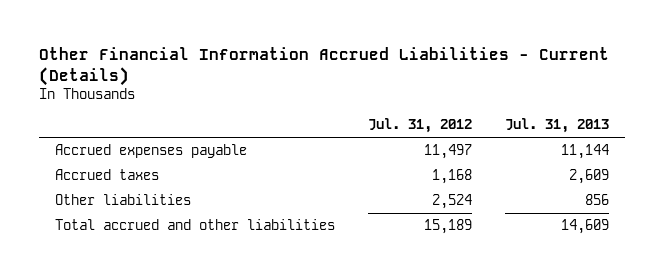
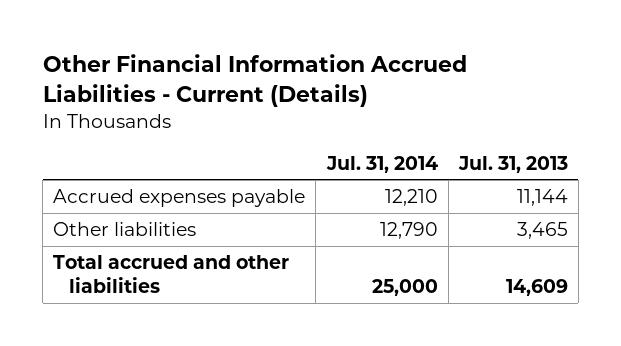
[368,118,473,134] Jul. 31, 2012 -> none
none -> [325,155,438,173] Jul. 31, 2014
[55,169,160,181] Accrued taxes -> none
[584,194,609,206] 856 -> [516,222,568,240] 3,465

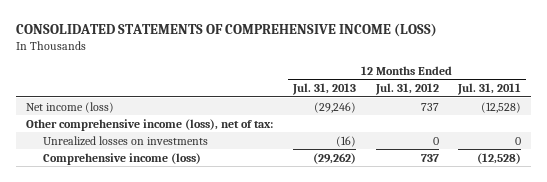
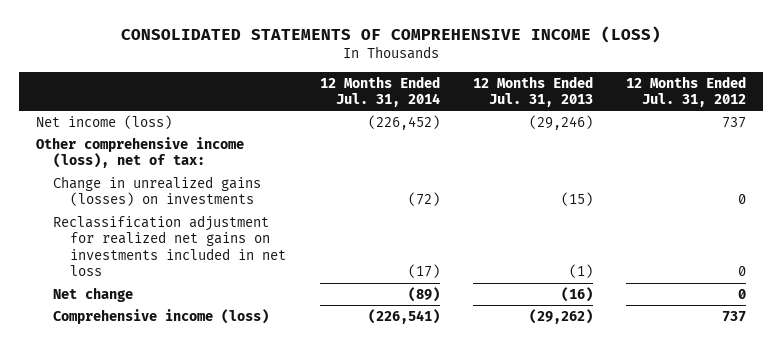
[457,83,522,96] Jul. 31, 2011 -> none
none -> [319,75,440,108] 12 Months Ended Jul. 31, 2014
[43,135,209,146] Unrealized losses on investments -> [53,175,262,207] Change in unrealized gains (losses) on investments
[335,135,356,147] (16) -> [560,192,593,207] (15)
none -> [53,214,287,277] Reclassification adjustment for realized net gains on investments included in net loss
none -> [53,286,134,302] Net change

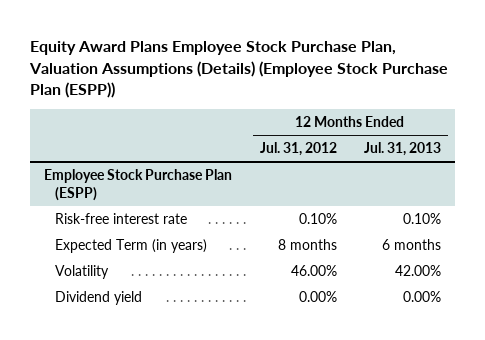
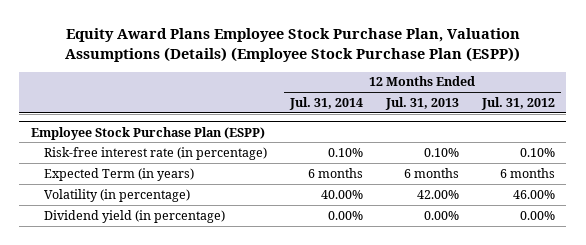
none -> [288,97,363,111] Jul. 31, 2014
[54,213,187,225] Risk-free interest rate -> [43,146,267,160] Risk-free interest rate (in percentage)
[277,239,337,251] 8 months -> [499,167,555,178] 6 months
[54,265,109,280] Volatility -> [43,188,190,202] Volatility (in percentage)
[54,291,142,306] Dividend yield -> [43,209,225,223] Dividend yield (in percentage)

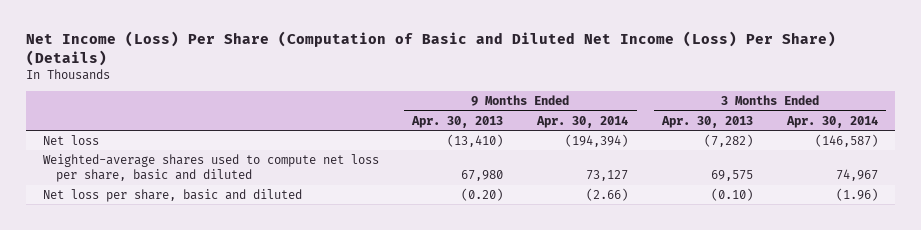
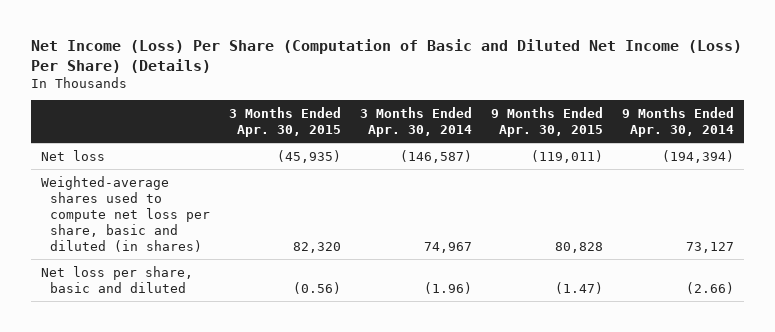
[411,115,504,128] Apr. 30, 2013 -> none
[661,115,754,128] Apr. 30, 2013 -> none
none -> [229,107,342,138] 3 Months Ended Apr. 30, 2015
none -> [491,107,604,138] 9 Months Ended Apr. 30, 2015
[42,153,379,183] Weighted-average shares used to compute net loss per share, basic and diluted -> [40,175,211,252] Weighted-average shares used to compute net loss per share, basic and diluted (in shares)

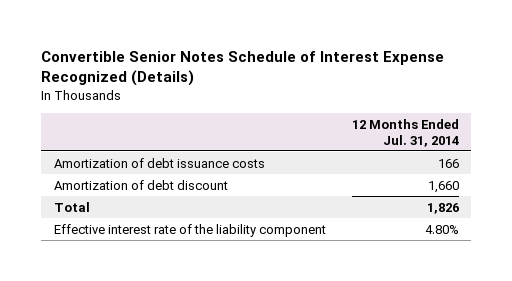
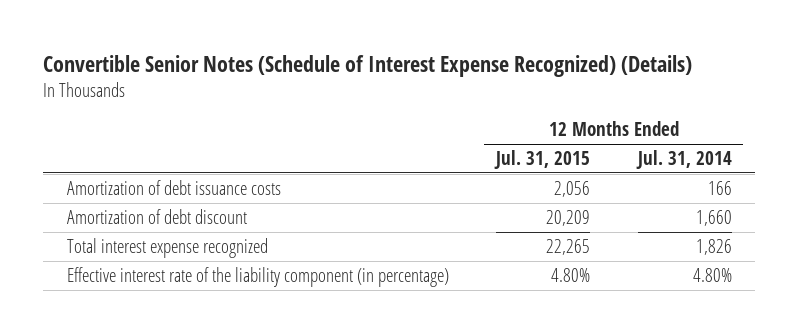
[41,50,445,87] Convertible Senior Notes Schedule of Interest Expense Recognized (Details) -> [42,54,692,77] Convertible Senior Notes (Schedule of Interest Expense Recognized) (Details)
none -> [494,150,591,170] Jul. 31, 2015
[53,201,90,212] Total -> [66,237,268,258] Total interest expense recognized
[53,223,326,237] Effective interest rate of the liability component -> [66,266,449,287] Effective interest rate of the liability component (in percentage)

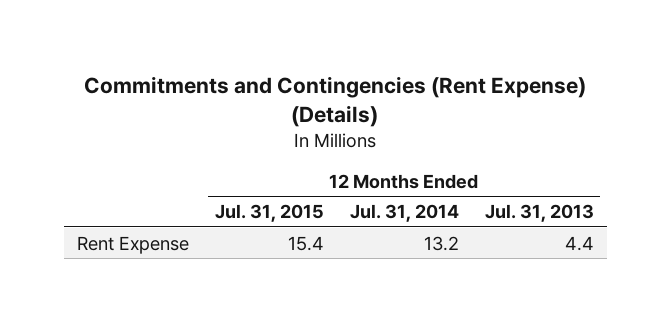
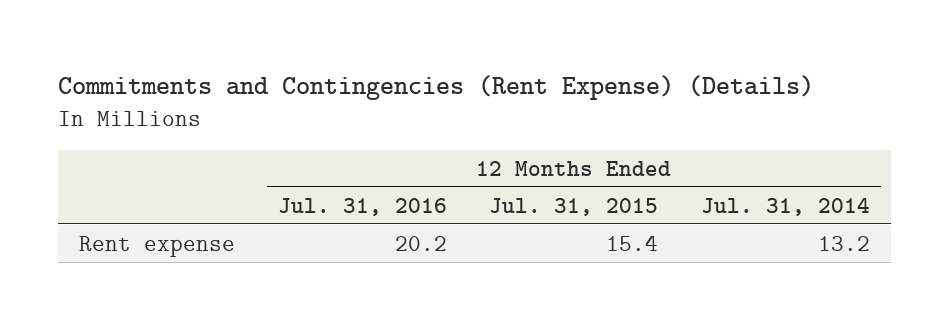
[484,204,594,223] Jul. 31, 2013 -> none
none -> [277,197,447,216] Jul. 31, 2016
[76,235,189,254] Rent Expense -> [79,235,236,257] Rent expense

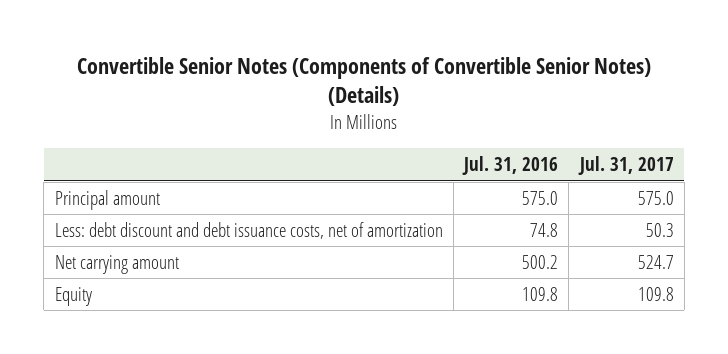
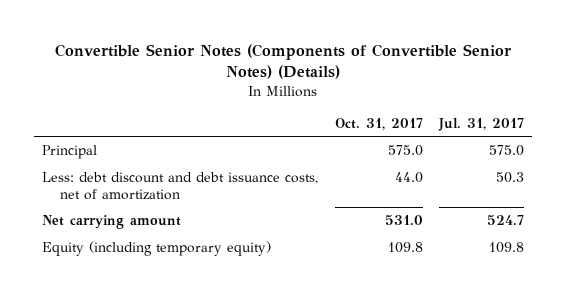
[462,156,559,176] Jul. 31, 2016 -> none
none -> [334,117,423,130] Oct. 31, 2017
[54,189,160,210] Principal amount -> [42,145,98,160] Principal
[54,286,92,306] Equity -> [42,241,272,257] Equity (including temporary equity)

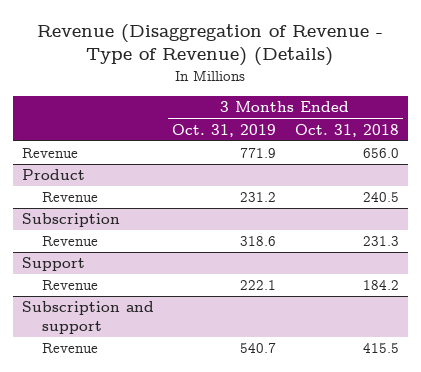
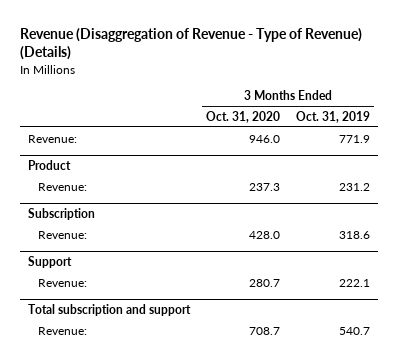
[294,123,399,137] Oct. 31, 2018 -> none
none -> [206,110,281,123] Oct. 31, 2020
[22,148,79,159] Revenue -> [27,134,77,143] Revenue:
[41,192,98,203] Revenue -> [38,182,88,191] Revenue:
[41,236,98,247] Revenue -> [38,230,88,239] Revenue:
[41,280,98,291] Revenue -> [38,278,88,287] Revenue:
[22,301,155,334] Subscription and support -> [27,303,191,316] Total subscription and support
[41,343,98,354] Revenue -> [38,326,88,335] Revenue:

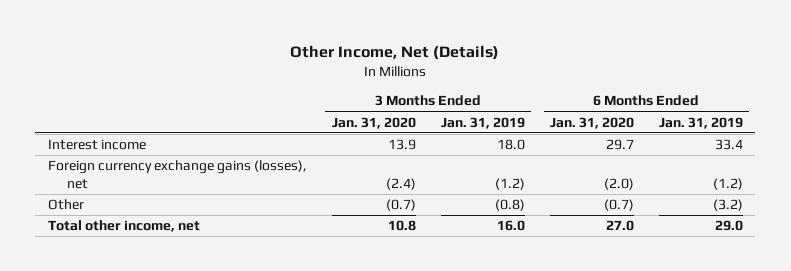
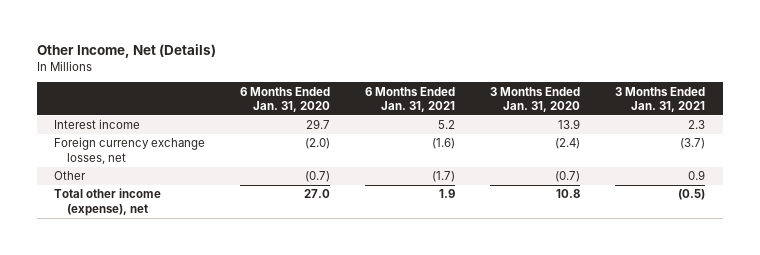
[440,116,525,129] Jan. 31, 2019 -> none
[658,116,743,129] Jan. 31, 2019 -> none
none -> [365,86,456,113] 6 Months Ended Jan. 31, 2021
none -> [615,86,706,113] 3 Months Ended Jan. 31, 2021
[47,160,307,189] Foreign currency exchange gains (losses), net -> [54,137,206,164] Foreign currency exchange losses, net
[47,220,200,233] Total other income, net -> [54,188,162,216] Total other income (expense), net

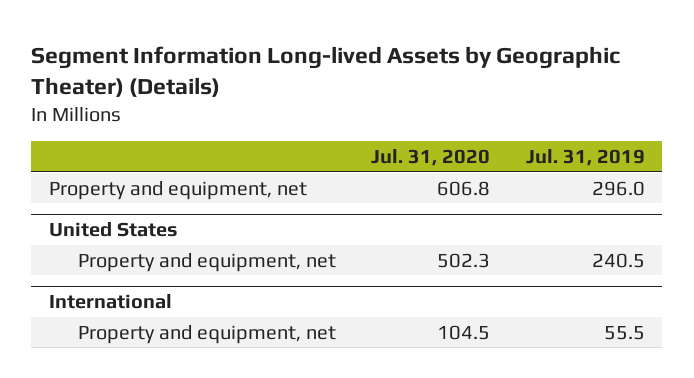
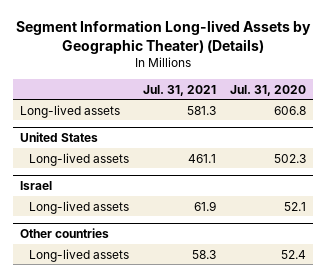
[525,148,645,166] Jul. 31, 2019 -> none
none -> [143,84,217,96] Jul. 31, 2021
[49,180,308,200] Property and equipment, net -> [19,104,120,118] Long-lived assets
[77,324,336,344] Property and equipment, net -> none
[77,252,336,272] Property and equipment, net -> [29,152,130,166] Long-lived assets
none -> [19,181,52,191] Israel
none -> [29,200,130,214] Long-lived assets
[49,294,173,310] International -> [19,228,109,239] Other countries
none -> [29,248,130,262] Long-lived assets

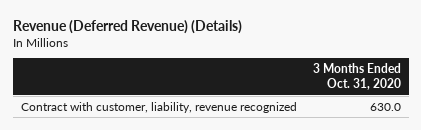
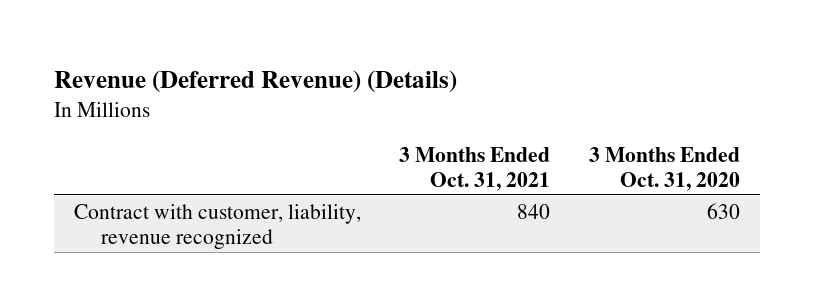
none -> [399,146,551,191] 3 Months Ended Oct. 31, 2021
[369,102,401,111] 630.0 -> [707,202,741,219] 630

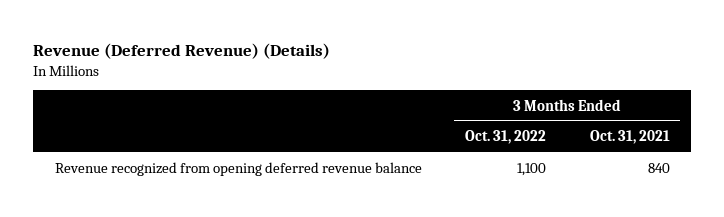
[589,146,741,191] 3 Months Ended Oct. 31, 2020 -> none
none -> [465,130,547,145] Oct. 31, 2022
[73,203,361,249] Contract with customer, liability, revenue recognized -> [54,162,422,177] Revenue recognized from opening deferred revenue balance

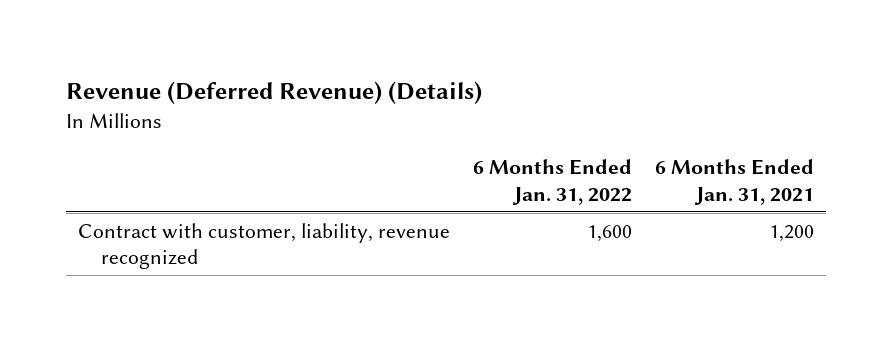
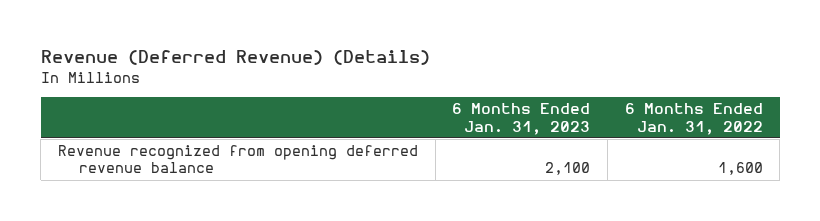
[655,159,815,205] 6 Months Ended Jan. 31, 2021 -> none
none -> [452,103,591,135] 6 Months Ended Jan. 31, 2023
[77,222,450,270] Contract with customer, liability, revenue recognized -> [57,145,418,174] Revenue recognized from opening deferred revenue balance

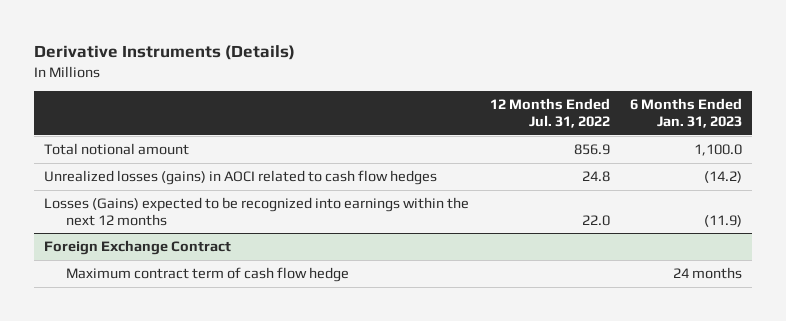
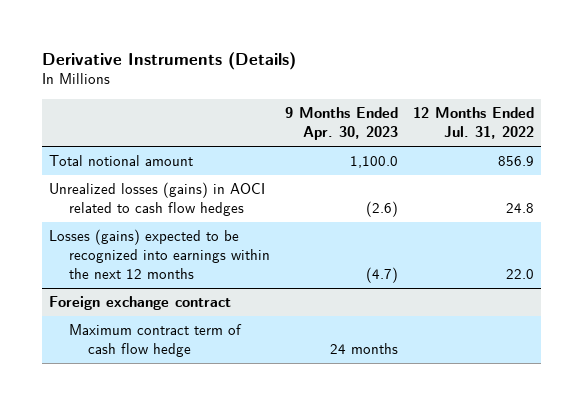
[629,98,742,129] 6 Months Ended Jan. 31, 2023 -> none
none -> [284,107,398,141] 9 Months Ended Apr. 30, 2023
[44,197,470,226] Losses (Gains) expected to be recognized into earnings within the next 12 months -> [49,229,270,280] Losses (gains) expected to be recognized into earnings within the next 12 months
[44,240,232,256] Foreign Exchange Contract -> [49,296,232,311] Foreign exchange contract

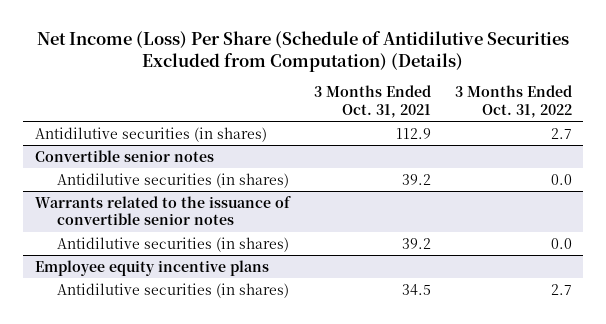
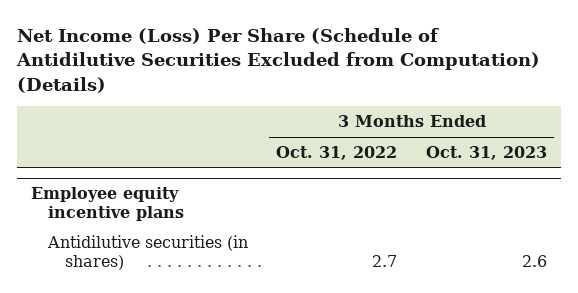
[313,85,431,119] 3 Months Ended Oct. 31, 2021 -> none
none -> [425,146,547,161] Oct. 31, 2023
[34,126,267,142] Antidilutive securities (in shares) -> none
[34,149,214,162] Convertible senior notes -> none
[57,172,290,188] Antidilutive securities (in shares) -> none
[34,195,291,226] Warrants related to the issuance of convertible senior notes -> none
[57,236,290,252] Antidilutive securities (in shares) -> none

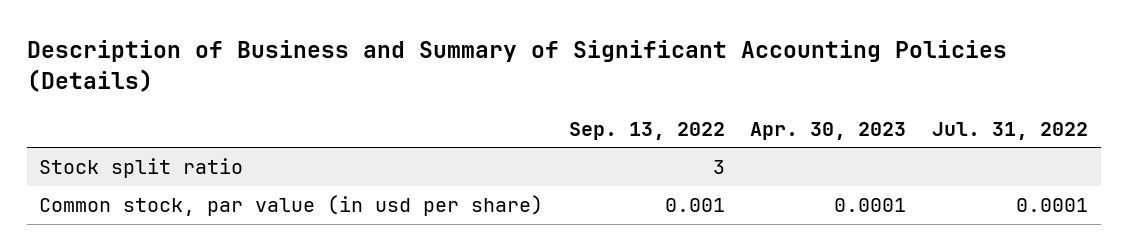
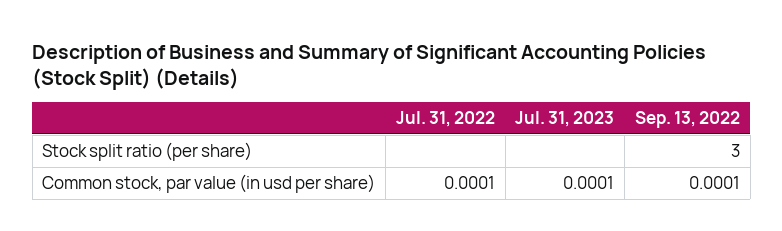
[26,39,1007,93] Description of Business and Summary of Significant Accounting Policies (Details) -> [32,44,707,90] Description of Business and Summary of Significant Accounting Policies (Stock Split) (Details)
[750,121,907,140] Apr. 30, 2023 -> none
none -> [515,111,615,128] Jul. 31, 2023
[39,158,244,179] Stock split ratio -> [42,142,253,162] Stock split ratio (per share)
[664,198,725,213] 0.001 -> [688,176,740,190] 0.0001

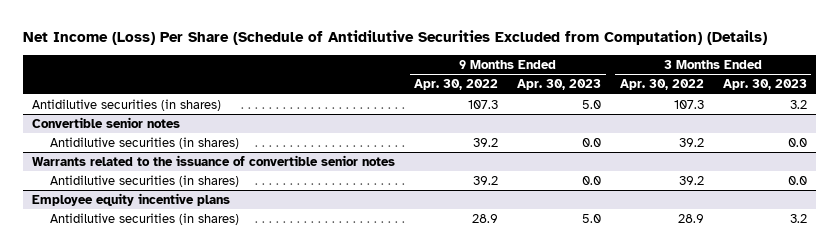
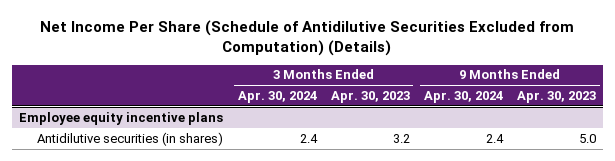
[22,30,767,46] Net Income (Loss) Per Share (Schedule of Antidilutive Securities Excluded from Computation) (Details) -> [40,19,575,56] Net Income Per Share (Schedule of Antidilutive Securities Excluded from Computation) (Details)
[414,79,499,91] Apr. 30, 2022 -> none
[619,79,704,91] Apr. 30, 2022 -> none
none -> [237,91,317,104] Apr. 30, 2024
none -> [423,91,503,104] Apr. 30, 2024
[32,98,222,111] Antidilutive securities (in shares) -> none
[32,116,181,128] Convertible senior notes -> none
[49,136,239,149] Antidilutive securities (in shares) -> none
[32,154,396,166] Warrants related to the issuance of convertible senior notes -> none
[49,174,239,187] Antidilutive securities (in shares) -> none

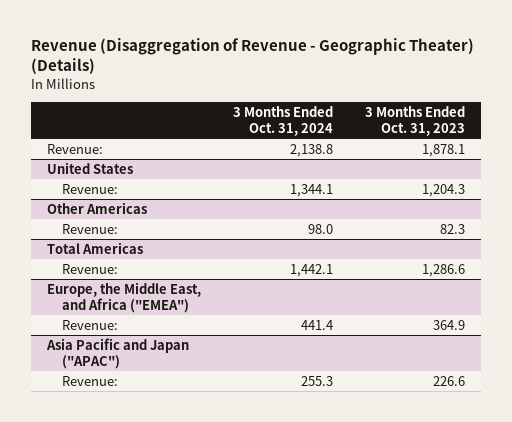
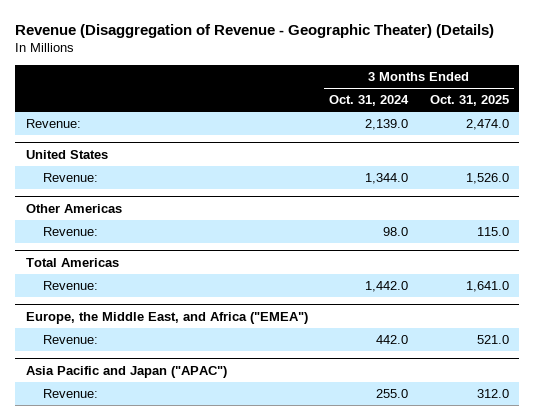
[364,105,465,136] 3 Months Ended Oct. 31, 2023 -> none
none -> [429,95,509,107] Oct. 31, 2025
[289,143,333,157] 2,138.8 -> [365,118,409,130] 2,139.0
[289,183,333,197] 1,344.1 -> [365,172,409,184] 1,344.0
[289,263,333,277] 1,442.1 -> [365,280,409,292] 1,442.0
[300,319,333,330] 441.4 -> [376,334,409,344] 442.0
[300,375,333,386] 255.3 -> [376,388,409,398] 255.0

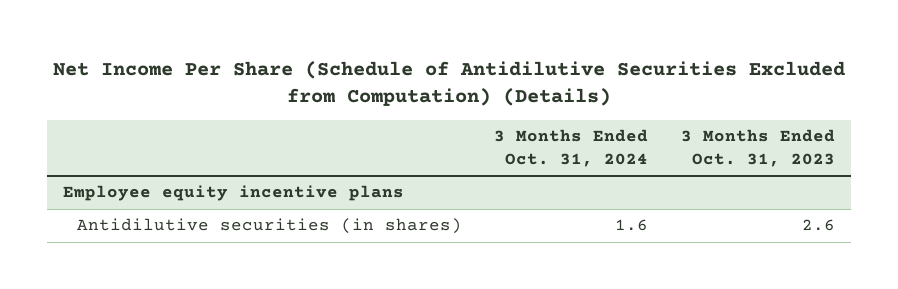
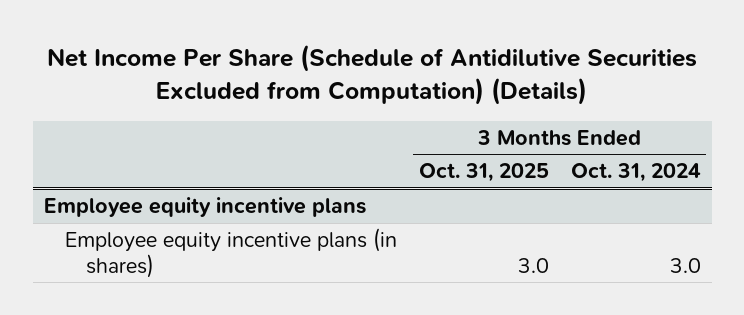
[680,129,835,168] 3 Months Ended Oct. 31, 2023 -> none
none -> [418,163,549,183] Oct. 31, 2025
[76,218,462,235] Antidilutive securities (in shares) -> [64,228,397,278] Employee equity incentive plans (in shares)
[615,219,649,232] 1.6 -> [669,257,701,273] 3.0

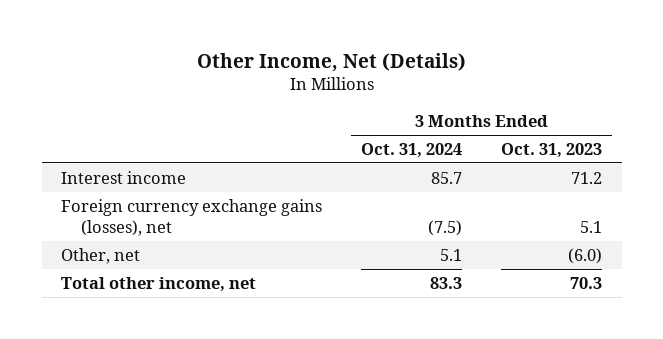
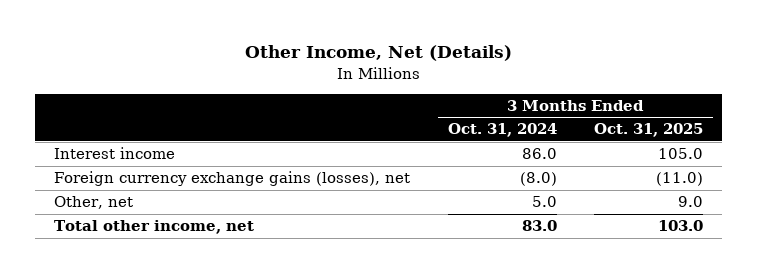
[501,142,603,158] Oct. 31, 2023 -> none
none -> [594,123,704,138] Oct. 31, 2025
[431,171,463,184] 85.7 -> [521,148,557,160] 86.0
[428,220,463,237] (7.5) -> [519,172,557,187] (8.0)
[440,248,463,261] 5.1 -> [531,196,557,208] 5.0
[430,276,463,289] 83.3 -> [521,220,557,232] 83.0

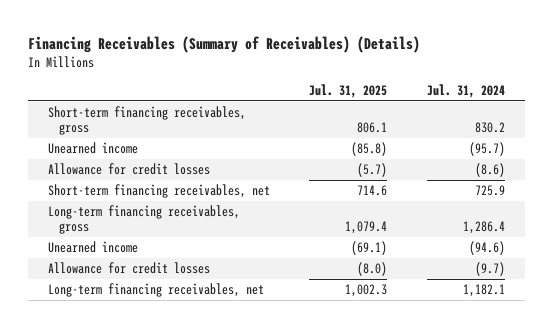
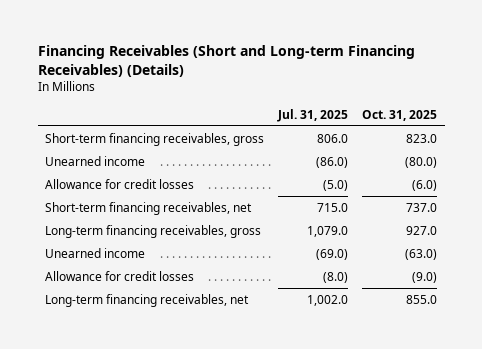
[28,35,421,53] Financing Receivables (Summary of Receivables) (Details) -> [37,45,415,78] Financing Receivables (Short and Long-term Financing Receivables) (Details)
[426,84,505,99] Jul. 31, 2024 -> none
none -> [362,109,438,121] Oct. 31, 2025
[357,122,388,134] 806.1 -> [317,133,349,143] 806.0
[351,141,388,156] (85.8) -> [316,156,349,168] (86.0)
[357,162,388,177] (5.7) -> [323,179,349,191] (5.0)
[357,184,388,196] 714.6 -> [317,202,349,212] 715.0
[345,221,388,235] 1,079.4 -> [307,225,349,237] 1,079.0
[351,240,388,255] (69.1) -> [316,248,349,260] (69.0)
[345,283,388,297] 1,002.3 -> [307,294,349,306] 1,002.0

